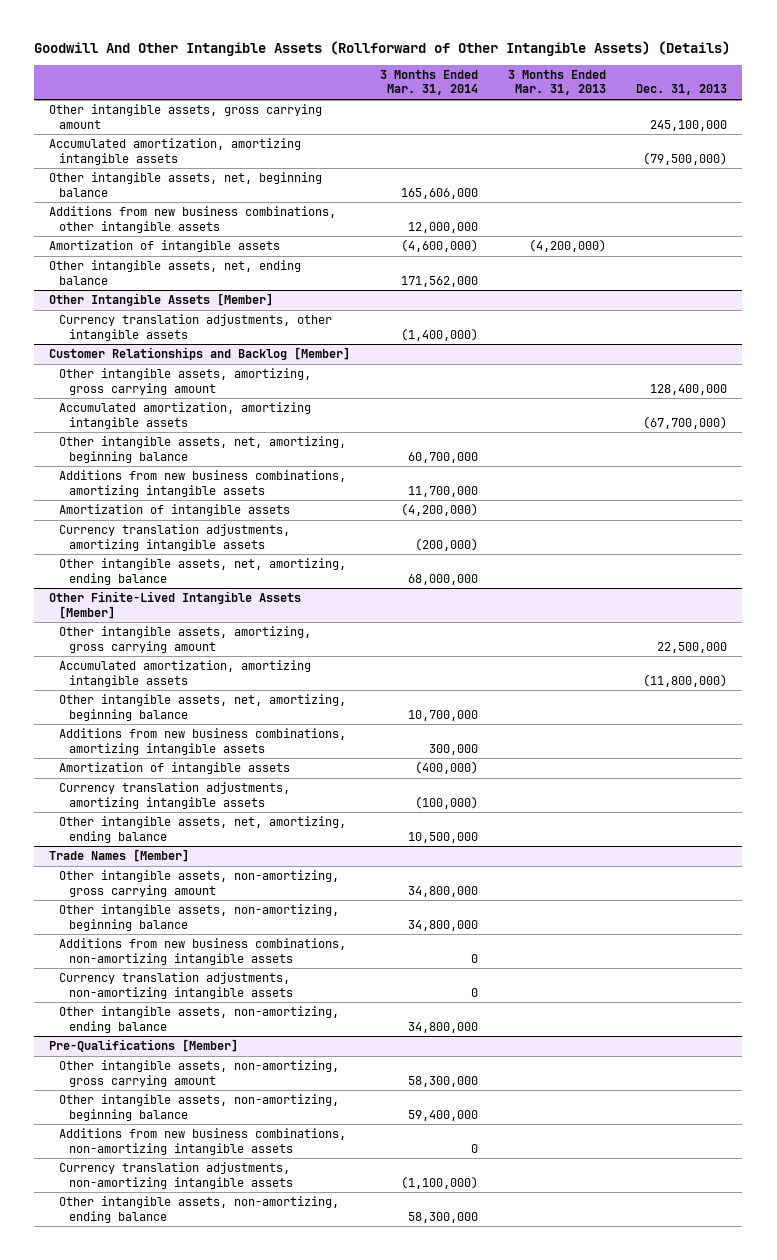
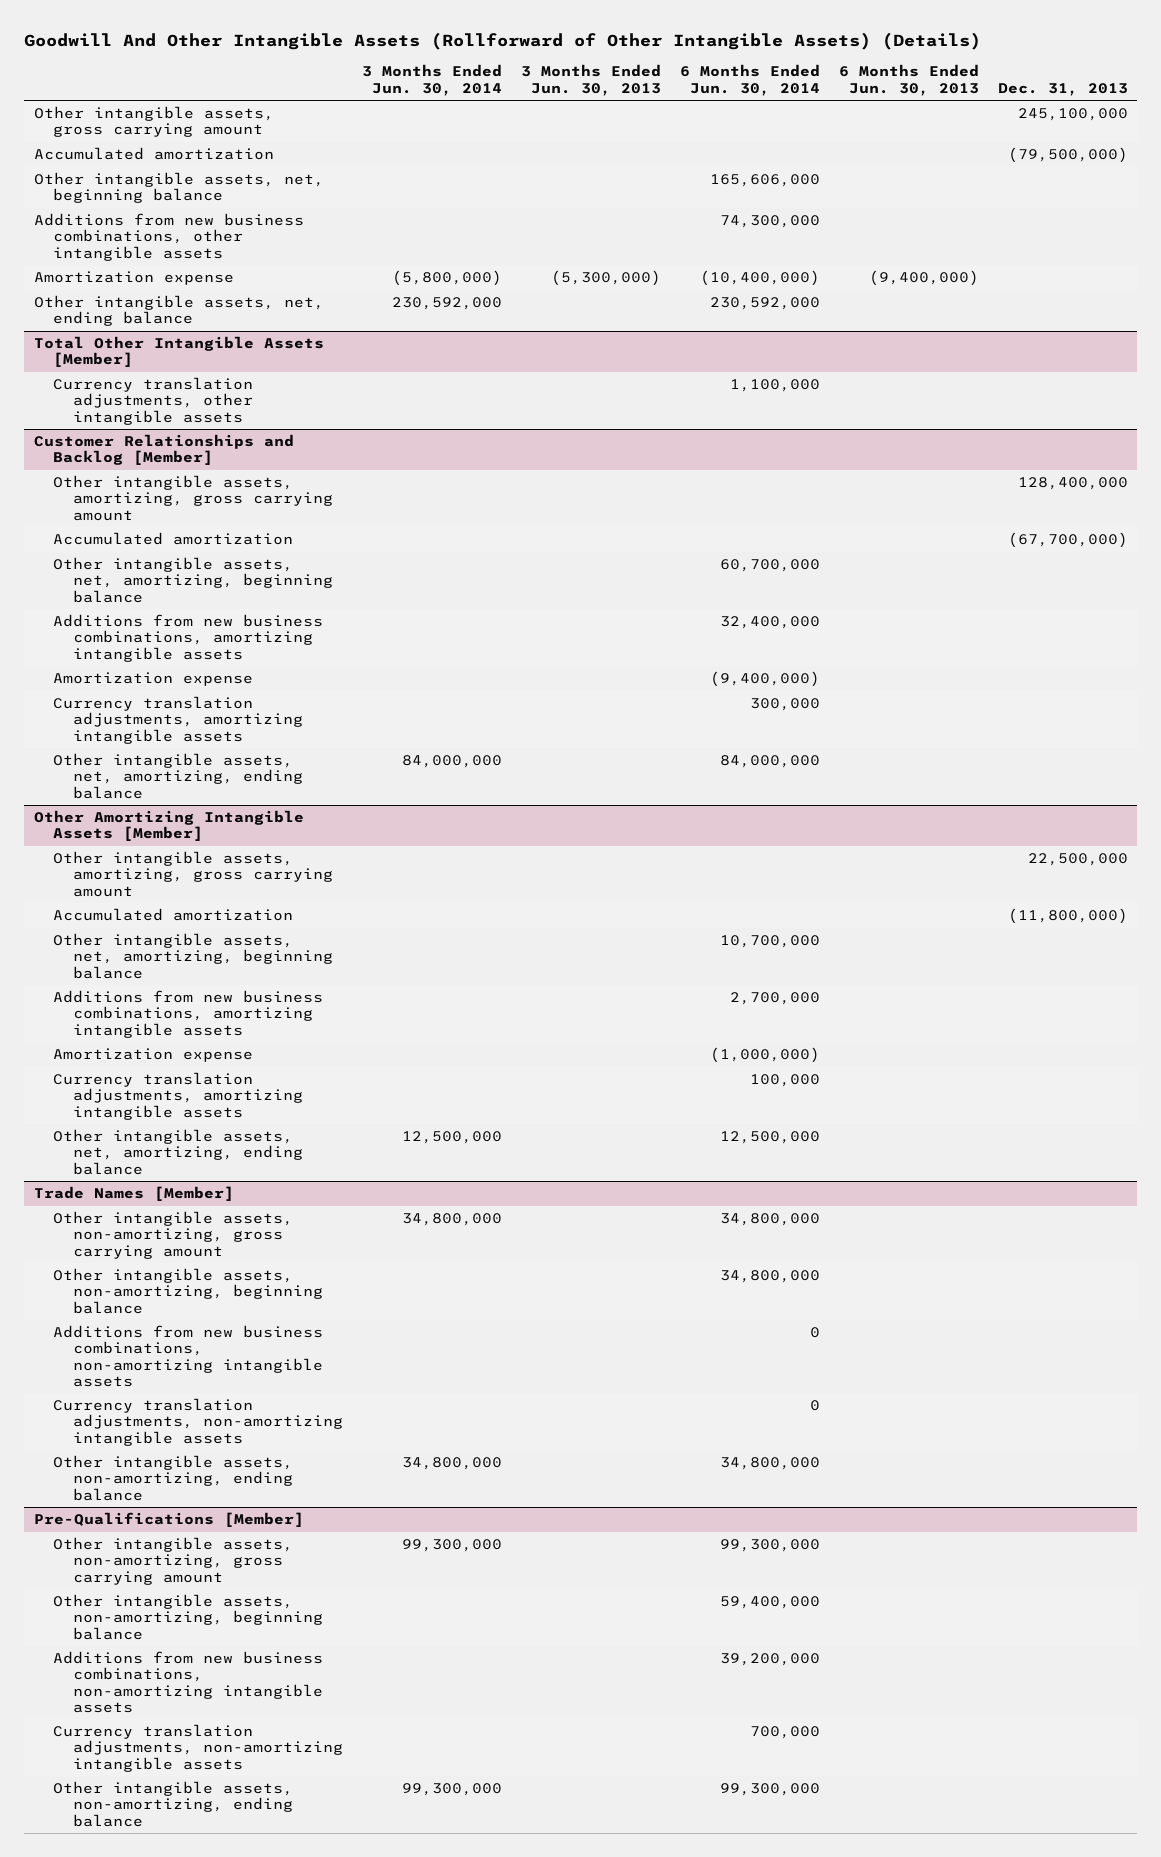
[380,70,479,96] 3 Months Ended Mar. 31, 2014 -> none
[508,70,607,96] 3 Months Ended Mar. 31, 2013 -> none
none -> [362,64,503,96] 3 Months Ended Jun. 30, 2014
none -> [521,64,662,96] 3 Months Ended Jun. 30, 2013
none -> [679,64,820,96] 6 Months Ended Jun. 30, 2014
none -> [838,64,979,96] 6 Months Ended Jun. 30, 2013
[49,138,302,165] Accumulated amortization, amortizing intangible assets -> [33,147,274,161] Accumulated amortization
[49,240,281,253] Amortization of intangible assets -> [33,271,234,286] Amortization expense
[49,293,274,307] Other Intangible Assets [Member] -> [33,336,324,368] Total Other Intangible Assets [Member]
[58,402,311,429] Accumulated amortization, amortizing intangible assets -> [53,532,294,546] Accumulated amortization
[58,504,290,517] Amortization of intangible assets -> [53,672,254,687] Amortization expense
[49,591,302,619] Other Finite-Lived Intangible Assets [Member] -> [33,810,304,842] Other Amortizing Intangible Assets [Member]
[58,660,311,687] Accumulated amortization, amortizing intangible assets -> [53,908,294,922] Accumulated amortization
[58,762,290,775] Amortization of intangible assets -> [53,1048,254,1063] Amortization expense

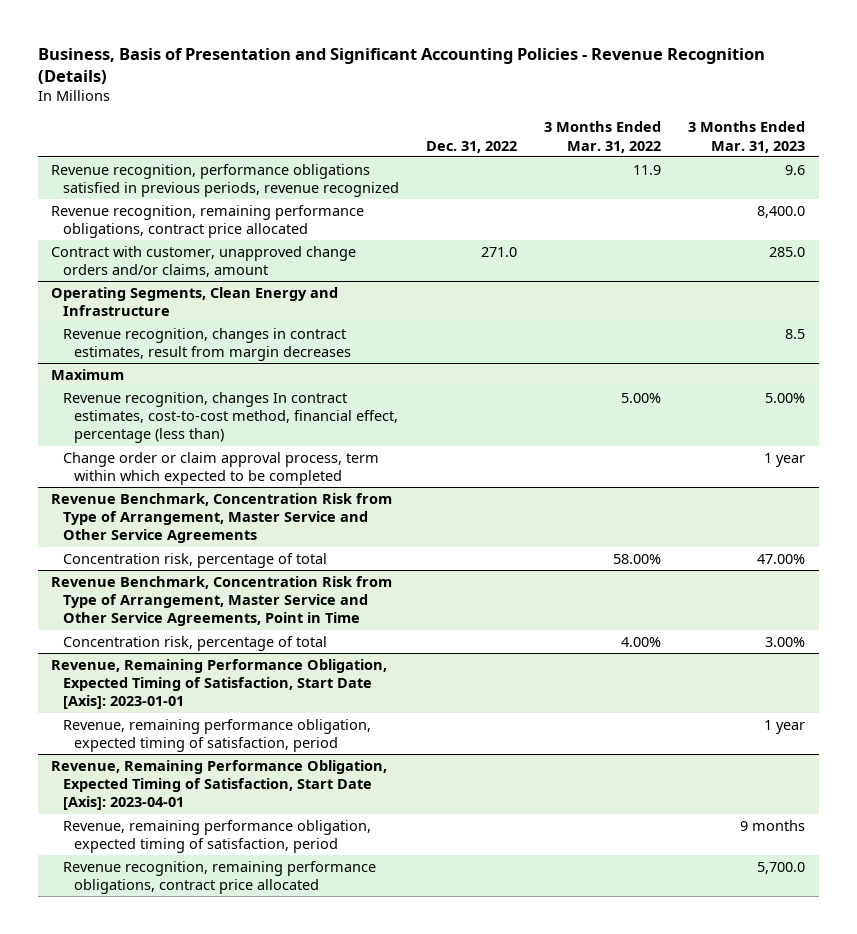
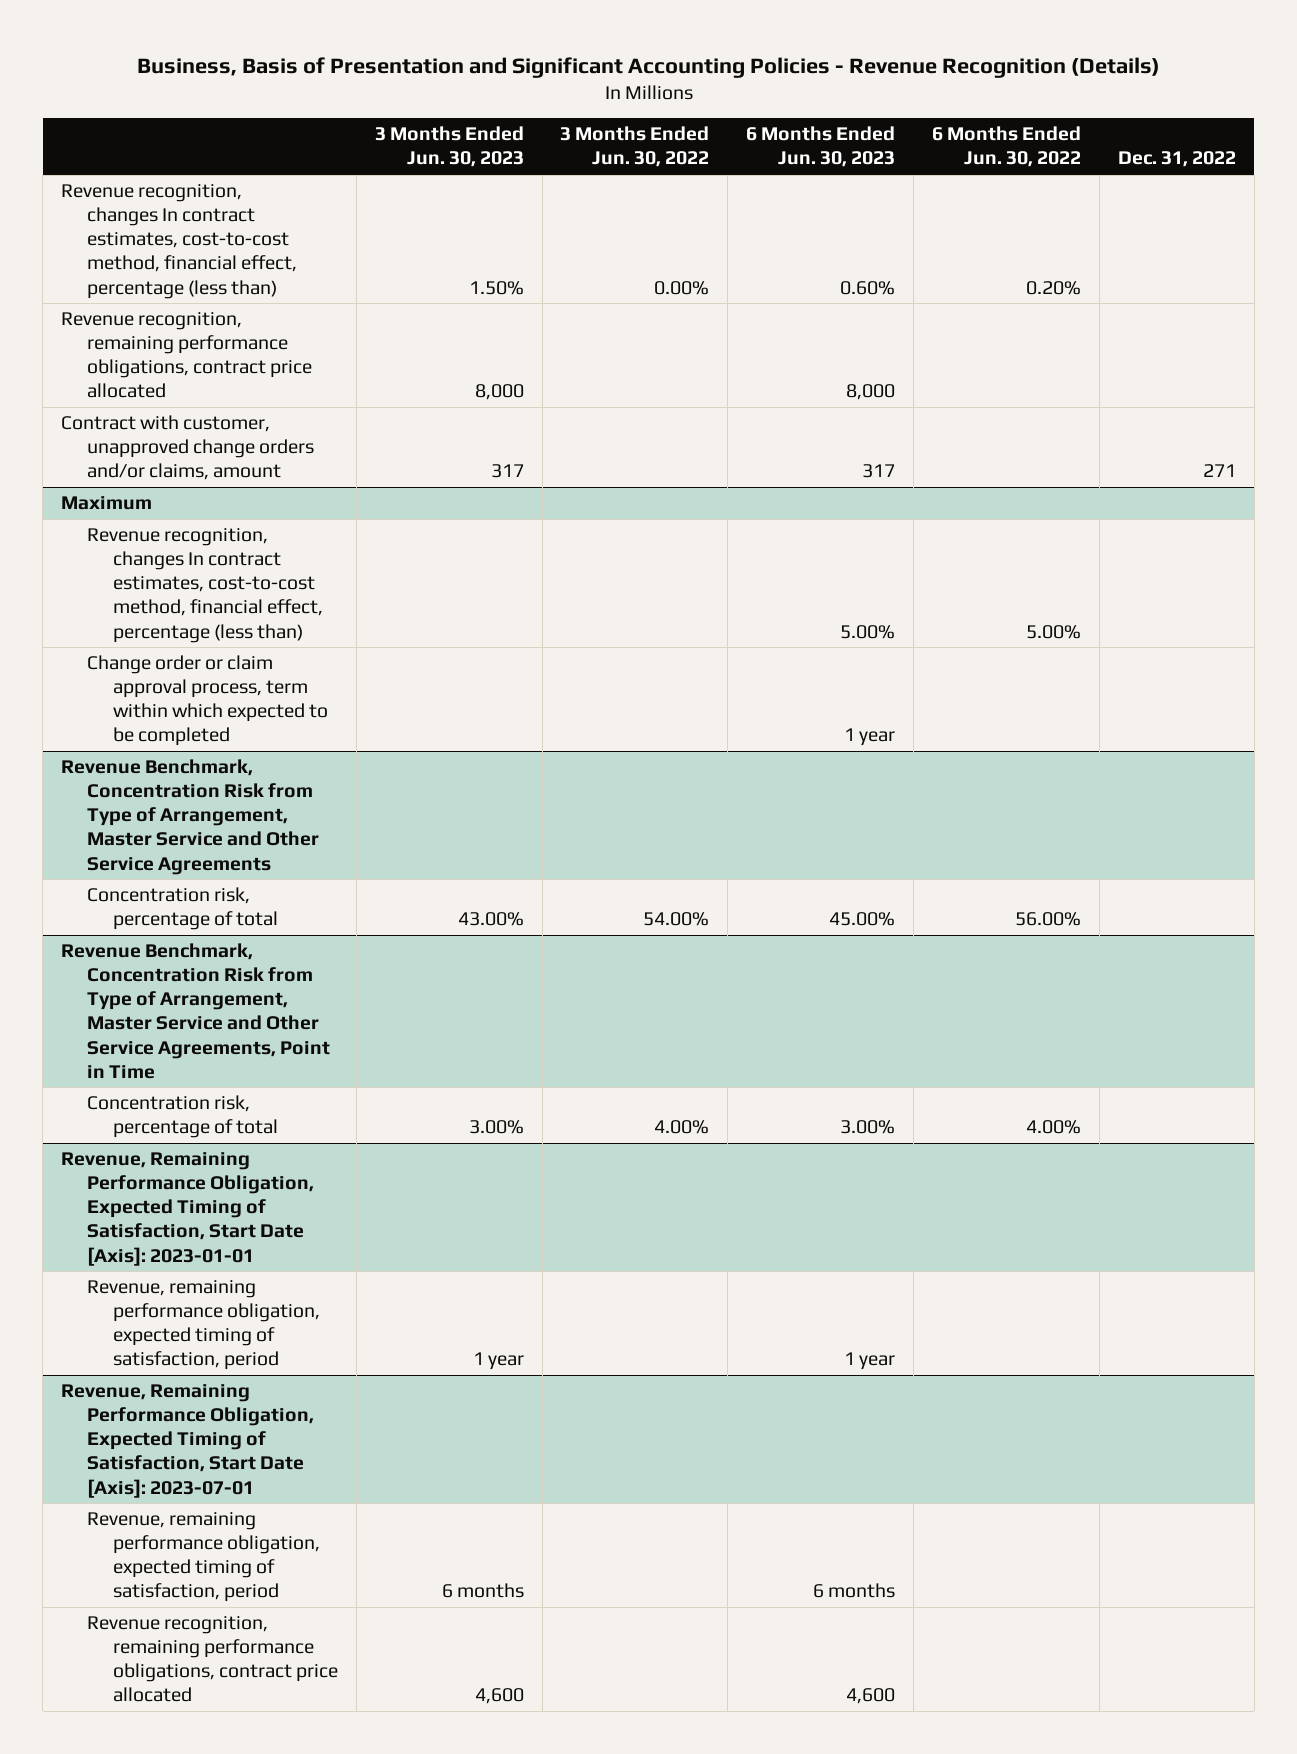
[544,121,662,153] 3 Months Ended Mar. 31, 2022 -> none
[688,121,806,153] 3 Months Ended Mar. 31, 2023 -> none
none -> [374,126,524,168] 3 Months Ended Jun. 30, 2023
none -> [560,126,710,168] 3 Months Ended Jun. 30, 2022
none -> [746,126,896,168] 6 Months Ended Jun. 30, 2023
none -> [932,126,1082,168] 6 Months Ended Jun. 30, 2022
[51,163,399,197] Revenue recognition, performance obligations satisfied in previous periods, revenue recognized -> none
none -> [61,184,298,299] Revenue recognition, changes In contract estimates, cost-to-cost method, financial effect, percentage (less than)
[51,286,339,316] Operating Segments, Clean Energy and Infrastructure -> none
[62,327,351,361] Revenue recognition, changes in contract estimates, result from margin decreases -> none
[480,246,517,257] 271.0 -> [1202,464,1236,478] 271
[51,759,388,811] Revenue, Remaining Performance Obligation, Expected Timing of Satisfaction, Start Date [Axis]: 2023-04-01 -> none
[62,819,371,853] Revenue, remaining performance obligation, expected timing of satisfaction, period -> none
[62,860,376,894] Revenue recognition, remaining performance obligations, contract price allocated -> none
none -> [61,1384,315,1498] Revenue, Remaining Performance Obligation, Expected Timing of Satisfaction, Start Date [Axis]: 2023-07-01
none -> [87,1512,320,1603] Revenue, remaining performance obligation, expected timing of satisfaction, period
none -> [87,1616,338,1703] Revenue recognition, remaining performance obligations, contract price allocated

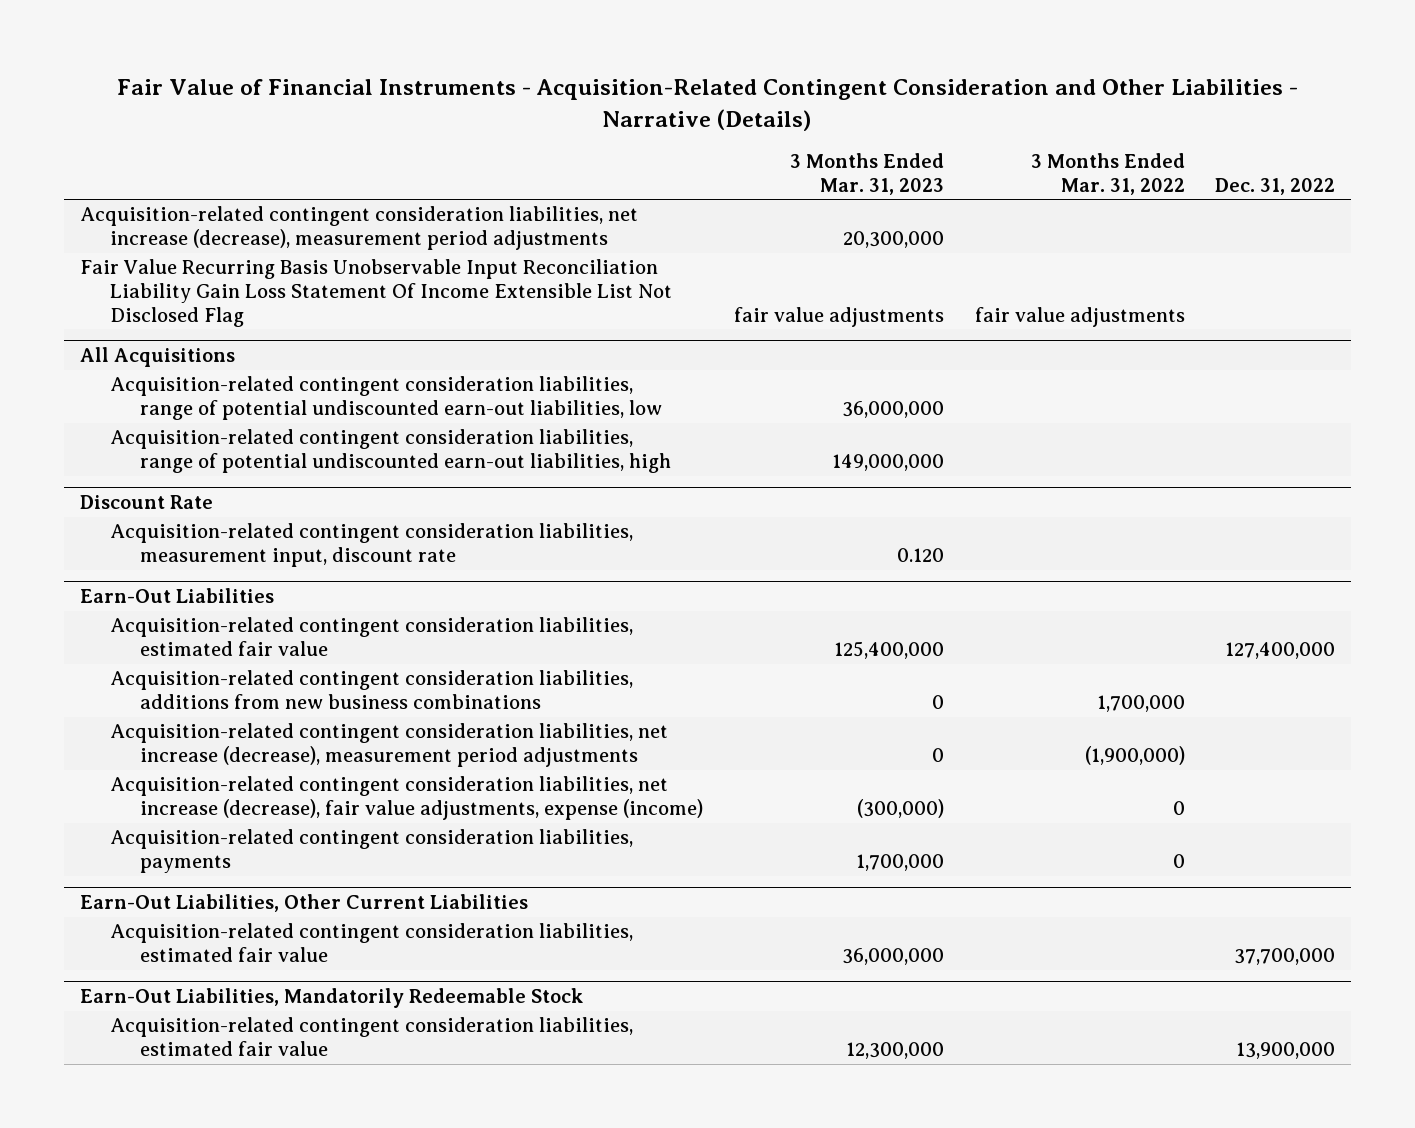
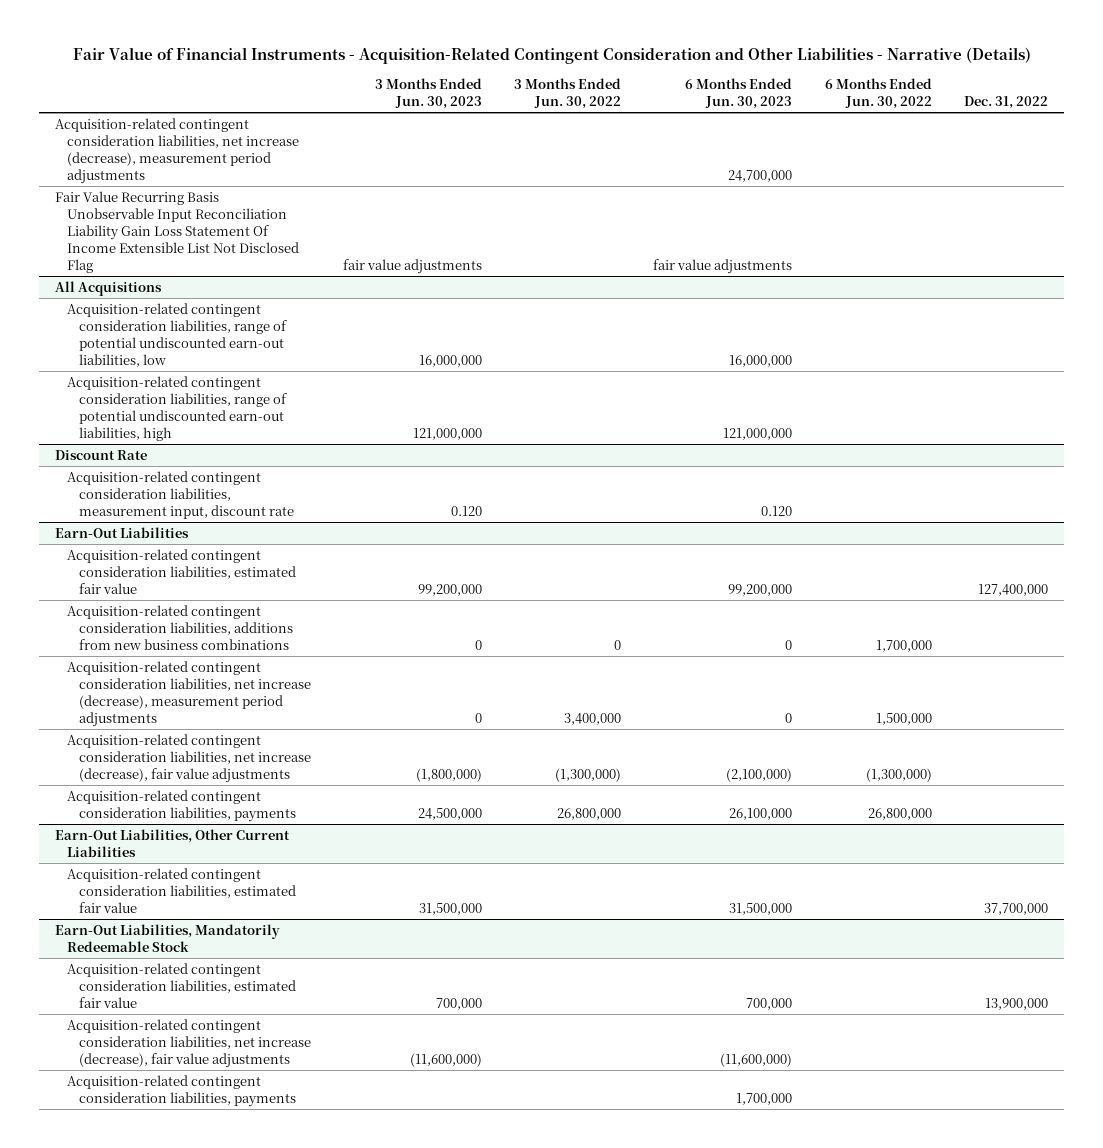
[789,153,944,195] 3 Months Ended Mar. 31, 2023 -> none
[1030,153,1185,195] 3 Months Ended Mar. 31, 2022 -> none
none -> [375,77,483,109] 3 Months Ended Jun. 30, 2023
none -> [514,77,622,109] 3 Months Ended Jun. 30, 2022
none -> [685,77,793,109] 6 Months Ended Jun. 30, 2023
none -> [824,77,932,109] 6 Months Ended Jun. 30, 2022
[109,776,703,821] Acquisition-related contingent consideration liabilities, net increase (decrease), fair value adjustments, expense (income) -> [67,733,312,783] Acquisition-related contingent consideration liabilities, net increase (decrease), fair value adjustments
none -> [67,1018,312,1068] Acquisition-related contingent consideration liabilities, net increase (decrease), fair value adjustments
none -> [67,1074,297,1107] Acquisition-related contingent consideration liabilities, payments

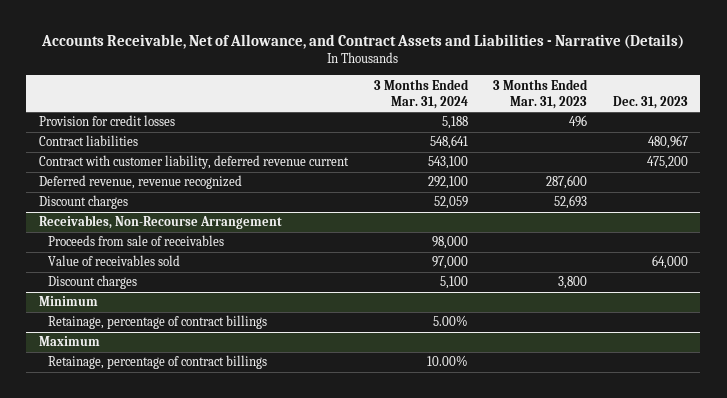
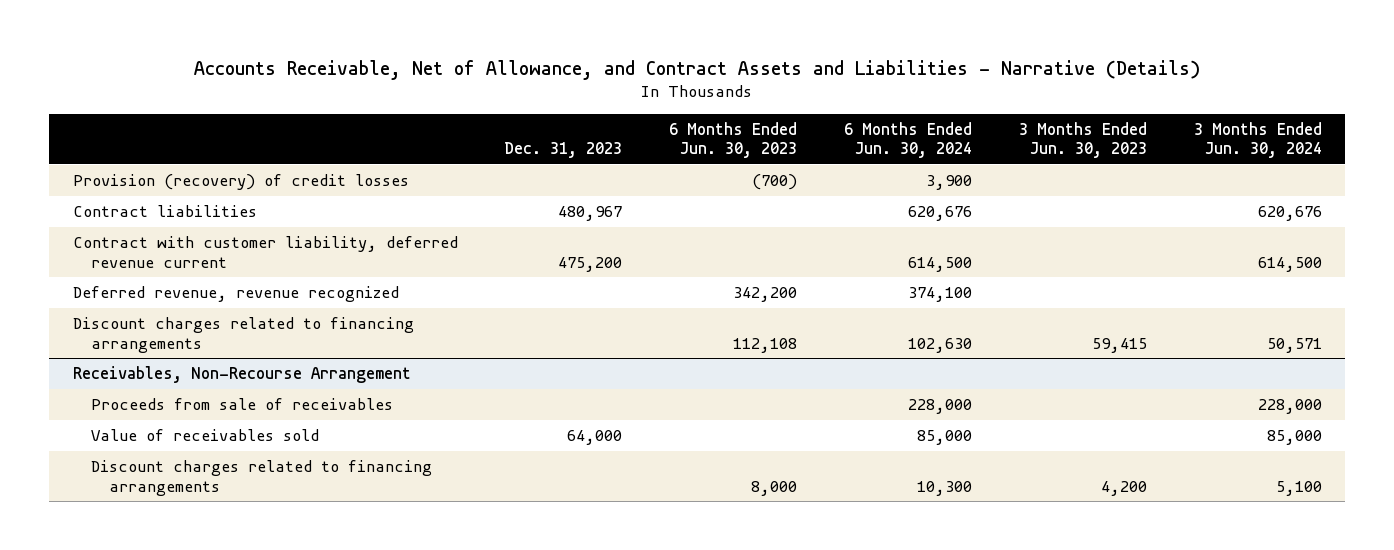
[373,78,469,109] 3 Months Ended Mar. 31, 2024 -> none
[493,78,589,109] 3 Months Ended Mar. 31, 2023 -> none
none -> [669,121,798,159] 6 Months Ended Jun. 30, 2023
none -> [844,121,973,159] 6 Months Ended Jun. 30, 2024
none -> [1018,121,1147,159] 3 Months Ended Jun. 30, 2023
none -> [1193,121,1322,159] 3 Months Ended Jun. 30, 2024
[39,115,176,127] Provision for credit losses -> [72,174,409,191] Provision (recovery) of credit losses
[39,195,129,210] Discount charges -> none
none -> [72,317,414,353] Discount charges related to financing arrangements
[48,275,138,290] Discount charges -> none
[39,296,99,307] Minimum -> none
[48,315,268,330] Retainage, percentage of contract billings -> none
[39,336,101,347] Maximum -> none
[48,355,268,370] Retainage, percentage of contract billings -> none
none -> [90,460,432,496] Discount charges related to financing arrangements

